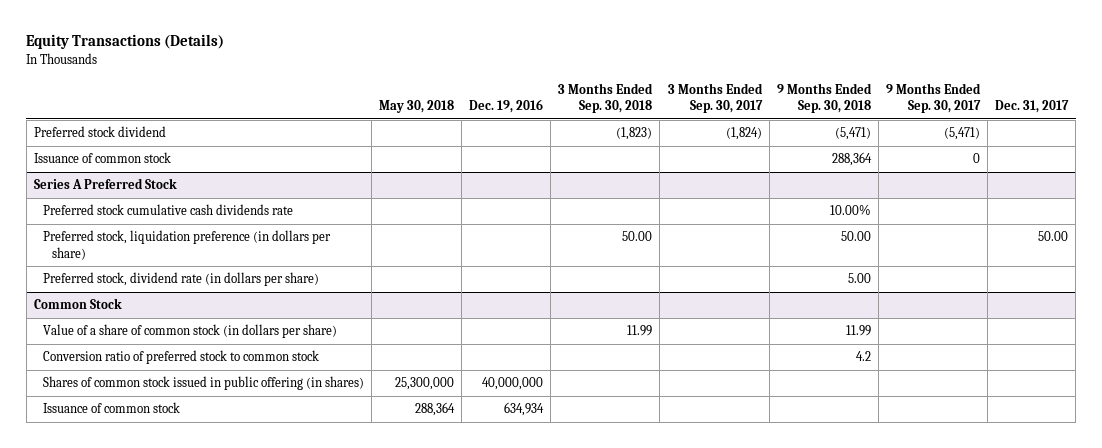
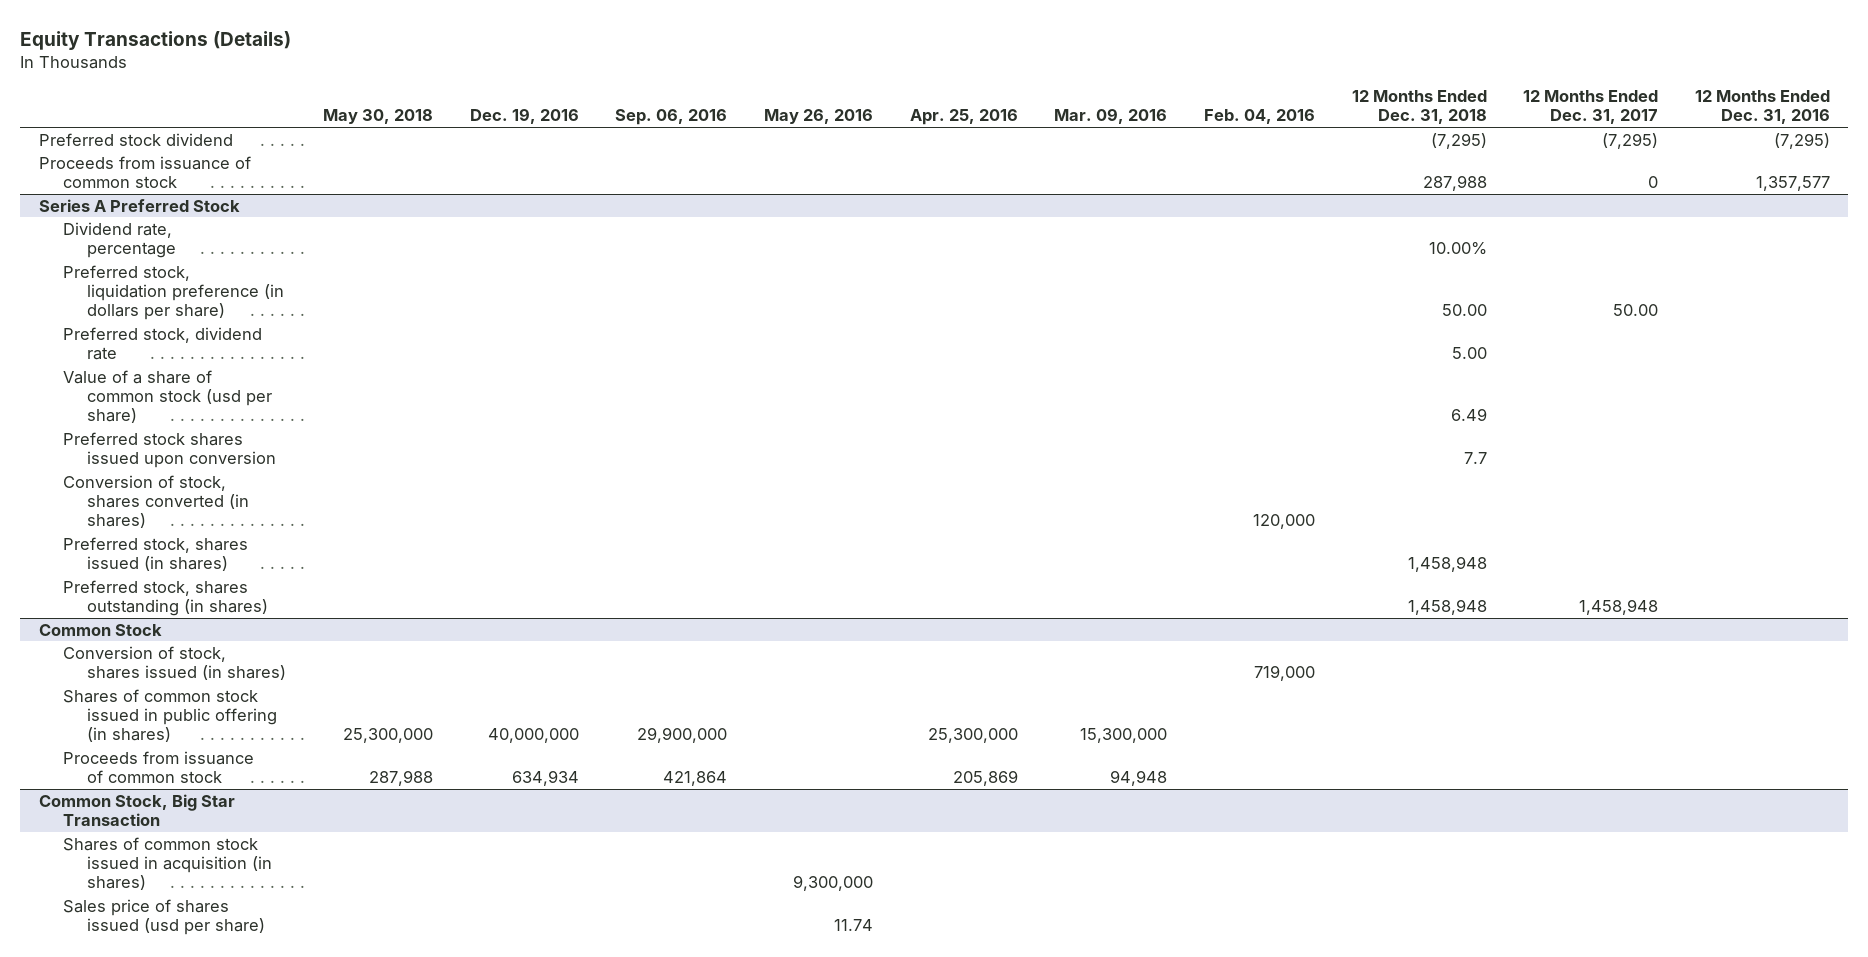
[558,82,654,114] 3 Months Ended Sep. 30, 2018 -> none
[667,82,763,114] 3 Months Ended Sep. 30, 2017 -> none
[776,82,872,114] 9 Months Ended Sep. 30, 2018 -> none
[885,82,981,114] 9 Months Ended Sep. 30, 2017 -> none
[994,100,1069,114] Dec. 31, 2017 -> none
none -> [615,109,728,126] Sep. 06, 2016
none -> [763,109,873,125] May 26, 2016
none -> [909,109,1018,126] Apr. 25, 2016
none -> [1054,108,1168,125] Mar. 09, 2016
none -> [1203,109,1315,125] Feb. 04, 2016
none -> [1351,90,1487,125] 12 Months Ended Dec. 31, 2018
none -> [1523,90,1659,125] 12 Months Ended Dec. 31, 2017
none -> [1694,90,1830,125] 12 Months Ended Dec. 31, 2016
[33,152,171,164] Issuance of common stock -> [38,155,251,188] Proceeds from issuance of common stock
[43,204,294,216] Preferred stock cumulative cash dividends rate -> [62,221,177,258] Dividend rate, percentage
[43,272,320,287] Preferred stock, dividend rate (in dollars per share) -> [62,326,262,360] Preferred stock, dividend rate
none -> [62,369,273,424] Value of a share of common stock (usd per share)
none -> [62,431,277,468] Preferred stock shares issued upon conversion
none -> [62,474,250,529] Conversion of stock, shares converted (in shares)
none -> [62,536,248,571] Preferred stock, shares issued (in shares)
none -> [62,579,269,616] Preferred stock, shares outstanding (in shares)
[43,324,338,339] Value of a share of common stock (in dollars per share) -> none
[43,350,320,365] Conversion ratio of preferred stock to common stock -> none
none -> [62,645,287,680] Conversion of stock, shares issued (in shares)
[43,402,181,414] Issuance of common stock -> [62,750,254,783] Proceeds from issuance of common stock
[415,402,456,417] 288,364 -> [368,769,433,786] 287,988
none -> [38,793,235,826] Common Stock, Big Star Transaction
none -> [62,836,273,891] Shares of common stock issued in acquisition (in shares)
none -> [62,898,266,935] Sales price of shares issued (usd per share)

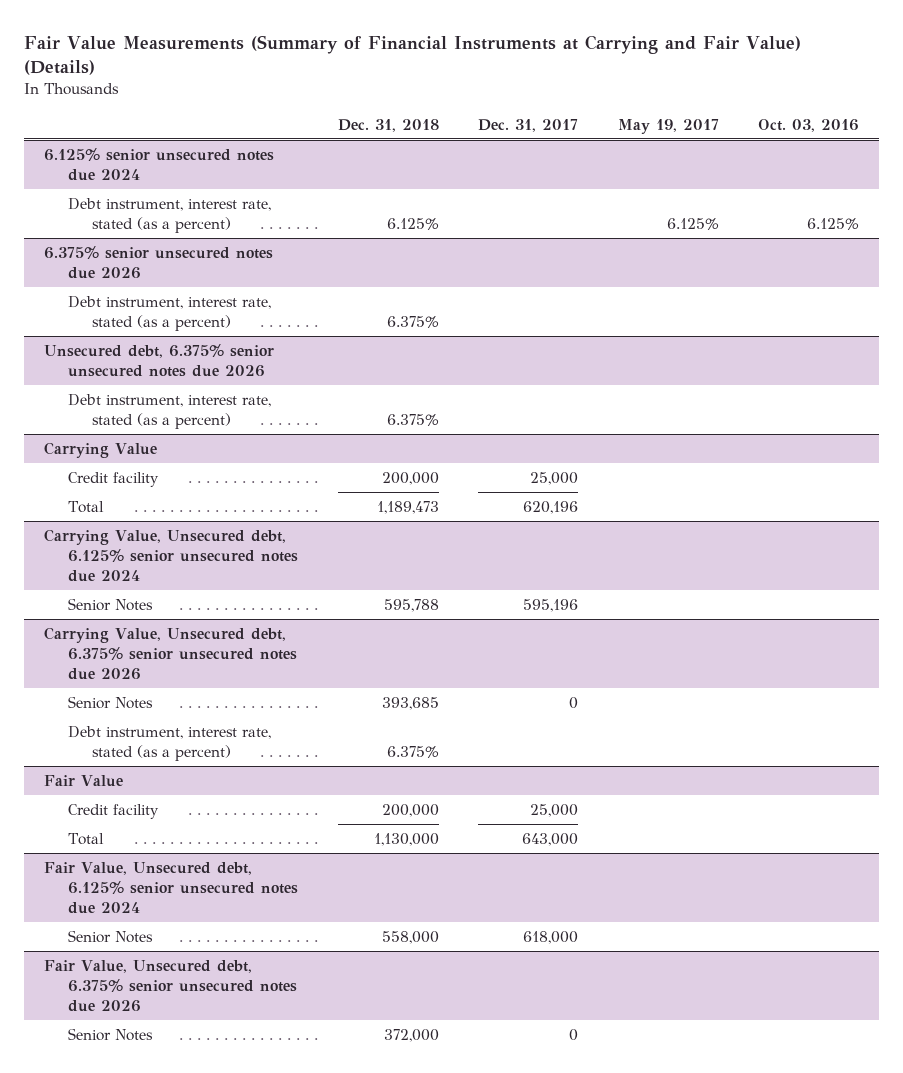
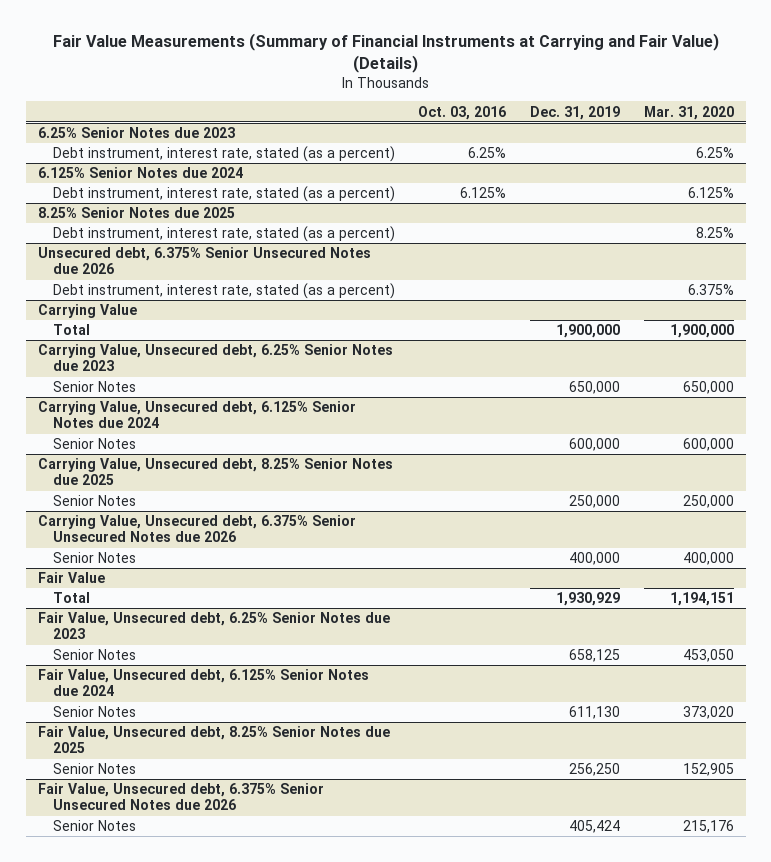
[337,118,439,132] Dec. 31, 2018 -> none
[478,118,579,132] Dec. 31, 2017 -> none
[617,118,719,134] May 19, 2017 -> none
none -> [530,105,621,120] Dec. 31, 2019
none -> [643,105,734,120] Mar. 31, 2020
none -> [37,127,235,139] 6.25% Senior Notes due 2023
none -> [52,146,395,163] Debt instrument, interest rate, stated (as a percent)
[43,147,274,182] 6.125% senior unsecured notes due 2024 -> [37,167,243,179] 6.125% Senior Notes due 2024
[43,245,273,280] 6.375% senior unsecured notes due 2026 -> none
[68,295,272,332] Debt instrument, interest rate, stated (as a percent) -> none
none -> [37,207,235,219] 8.25% Senior Notes due 2025
none -> [52,226,395,243] Debt instrument, interest rate, stated (as a percent)
[43,343,274,378] Unsecured debt, 6.375% senior unsecured notes due 2026 -> [37,247,371,275] Unsecured debt, 6.375% Senior Unsecured Notes due 2026
[68,471,160,487] Credit facility -> none
none -> [37,344,393,372] Carrying Value, Unsecured debt, 6.25% Senior Notes due 2023
none -> [52,381,136,393] Senior Notes
[43,528,299,583] Carrying Value, Unsecured debt, 6.125% senior unsecured notes due 2024 -> [37,401,356,429] Carrying Value, Unsecured debt, 6.125% Senior Notes due 2024
none -> [37,458,393,486] Carrying Value, Unsecured debt, 8.25% Senior Notes due 2025
none -> [52,495,136,507] Senior Notes
[43,626,298,681] Carrying Value, Unsecured debt, 6.375% senior unsecured notes due 2026 -> [37,515,356,543] Carrying Value, Unsecured debt, 6.375% Senior Unsecured Notes due 2026
[68,725,272,762] Debt instrument, interest rate, stated (as a percent) -> none
[68,803,160,819] Credit facility -> none
none -> [37,612,390,640] Fair Value, Unsecured debt, 6.25% Senior Notes due 2023
none -> [52,649,136,661] Senior Notes
[43,861,299,915] Fair Value, Unsecured debt, 6.125% senior unsecured notes due 2024 -> [37,669,369,697] Fair Value, Unsecured debt, 6.125% Senior Notes due 2024
none -> [37,726,390,754] Fair Value, Unsecured debt, 8.25% Senior Notes due 2025
none -> [52,763,136,775] Senior Notes
[43,959,298,1013] Fair Value, Unsecured debt, 6.375% senior unsecured notes due 2026 -> [37,783,324,811] Fair Value, Unsecured debt, 6.375% Senior Unsecured Notes due 2026

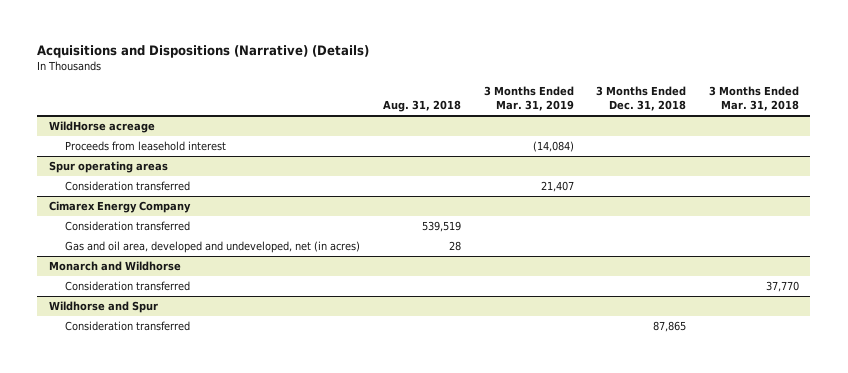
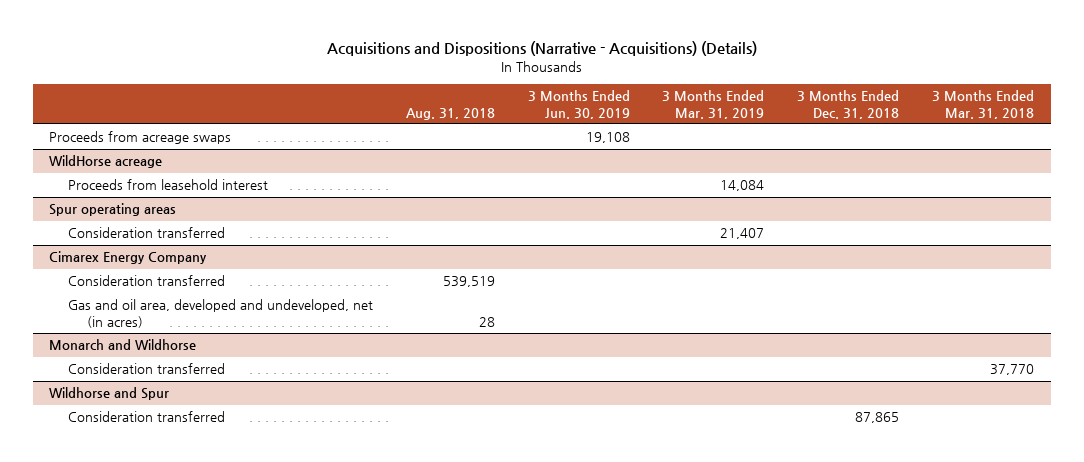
[37,44,370,58] Acquisitions and Dispositions (Narrative) (Details) -> [326,41,757,57] Acquisitions and Dispositions (Narrative - Acquisitions) (Details)
none -> [527,90,630,119] 3 Months Ended Jun. 30, 2019
none -> [49,131,232,145] Proceeds from acreage swaps
[532,141,574,153] (14,084) -> [720,180,765,192] 14,084

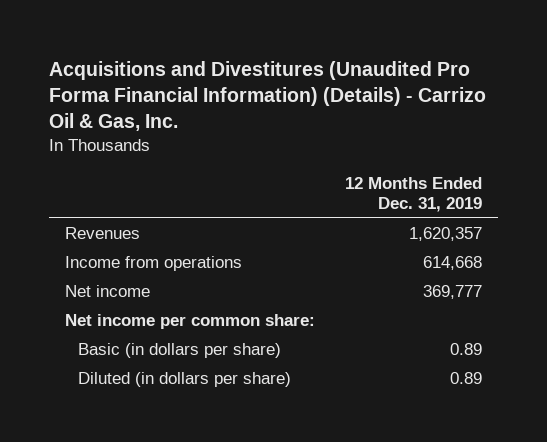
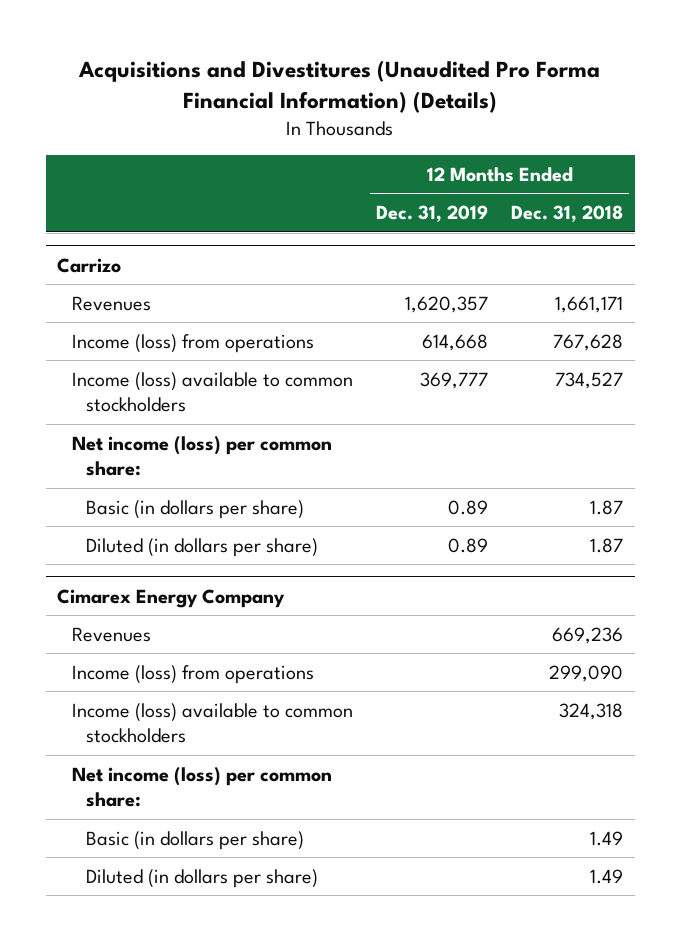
[49,60,487,132] Acquisitions and Divestitures (Unaudited Pro Forma Financial Information) (Details) - Carrizo Oil & Gas, Inc. -> [78,59,601,113] Acquisitions and Divestitures (Unaudited Pro Forma Financial Information) (Details)
none -> [511,205,624,223] Dec. 31, 2018
none -> [57,257,122,273] Carrizo
[64,256,242,272] Income from operations -> [71,333,314,353] Income (loss) from operations
[64,285,150,298] Net income -> [71,371,353,413] Income (loss) available to common stockholders
[64,314,315,330] Net income per common share: -> [71,435,332,477] Net income (loss) per common share:
none -> [57,588,286,608] Cimarex Energy Company
none -> [71,626,151,642] Revenues
none -> [71,664,314,684] Income (loss) from operations
none -> [71,702,353,744] Income (loss) available to common stockholders
none -> [71,766,332,808] Net income (loss) per common share:
none -> [86,830,305,850] Basic (in dollars per share)
none -> [86,868,319,888] Diluted (in dollars per share)

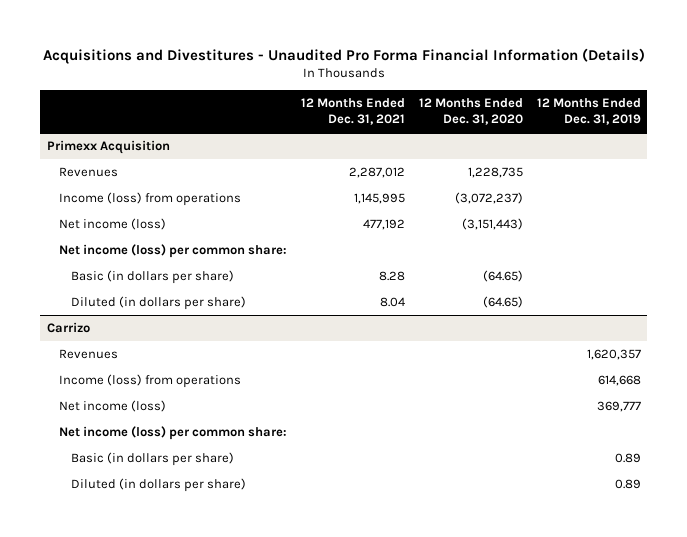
[78,59,601,113] Acquisitions and Divestitures (Unaudited Pro Forma Financial Information) (Details) -> [42,48,645,65] Acquisitions and Divestitures - Unaudited Pro Forma Financial Information (Details)
[511,205,624,223] Dec. 31, 2018 -> none
none -> [300,98,405,126] 12 Months Ended Dec. 31, 2021
none -> [418,98,523,126] 12 Months Ended Dec. 31, 2020
none -> [46,140,170,155] Primexx Acquisition
none -> [58,167,118,178] Revenues
none -> [58,192,241,207] Income (loss) from operations
none -> [58,218,166,231] Net income (loss)
none -> [58,244,287,259] Net income (loss) per common share:
none -> [70,270,234,285] Basic (in dollars per share)
none -> [70,296,246,311] Diluted (in dollars per share)
[71,371,353,413] Income (loss) available to common stockholders -> [58,400,166,413] Net income (loss)
[57,588,286,608] Cimarex Energy Company -> none
[71,626,151,642] Revenues -> none
[71,664,314,684] Income (loss) from operations -> none
[71,702,353,744] Income (loss) available to common stockholders -> none
[71,766,332,808] Net income (loss) per common share: -> none
[86,830,305,850] Basic (in dollars per share) -> none
[86,868,319,888] Diluted (in dollars per share) -> none

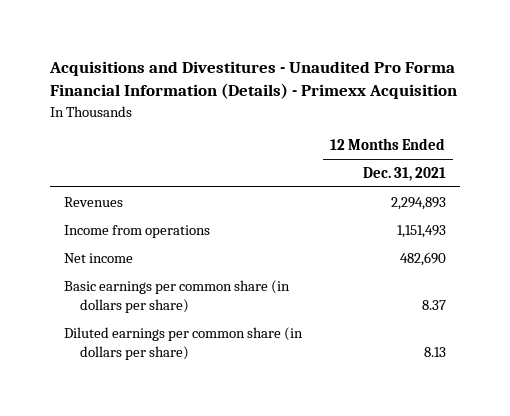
[42,48,645,65] Acquisitions and Divestitures - Unaudited Pro Forma Financial Information (Details) -> [48,61,457,100] Acquisitions and Divestitures - Unaudited Pro Forma Financial Information (Details) - Primexx Acquisition
[418,98,523,126] 12 Months Ended Dec. 31, 2020 -> none
[536,98,641,126] 12 Months Ended Dec. 31, 2019 -> none
[46,140,170,155] Primexx Acquisition -> none
[58,167,118,178] Revenues -> none
[58,192,241,207] Income (loss) from operations -> none
[58,218,166,231] Net income (loss) -> none
[58,244,287,259] Net income (loss) per common share: -> none
[70,270,234,285] Basic (in dollars per share) -> none
[70,296,246,311] Diluted (in dollars per share) -> none
[46,322,90,334] Carrizo -> none
[58,349,118,360] Revenues -> none
[58,374,241,389] Income (loss) from operations -> none
[58,400,166,413] Net income (loss) -> none
[58,426,287,441] Net income (loss) per common share: -> none
[70,452,234,467] Basic (in dollars per share) -> none
[70,478,246,493] Diluted (in dollars per share) -> none
none -> [64,196,124,207] Revenues
none -> [64,224,211,238] Income from operations
none -> [64,252,134,263] Net income
none -> [64,279,291,313] Basic earnings per common share (in dollars per share)
none -> [64,326,304,360] Diluted earnings per common share (in dollars per share)

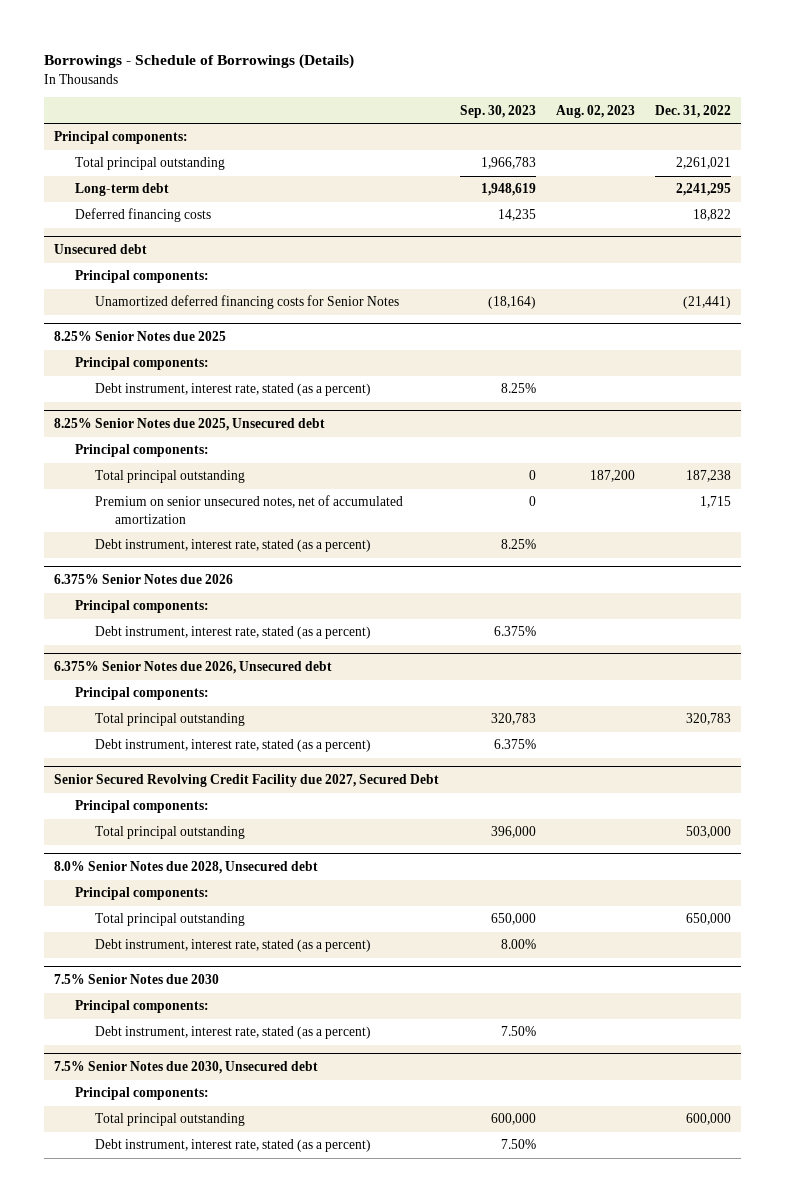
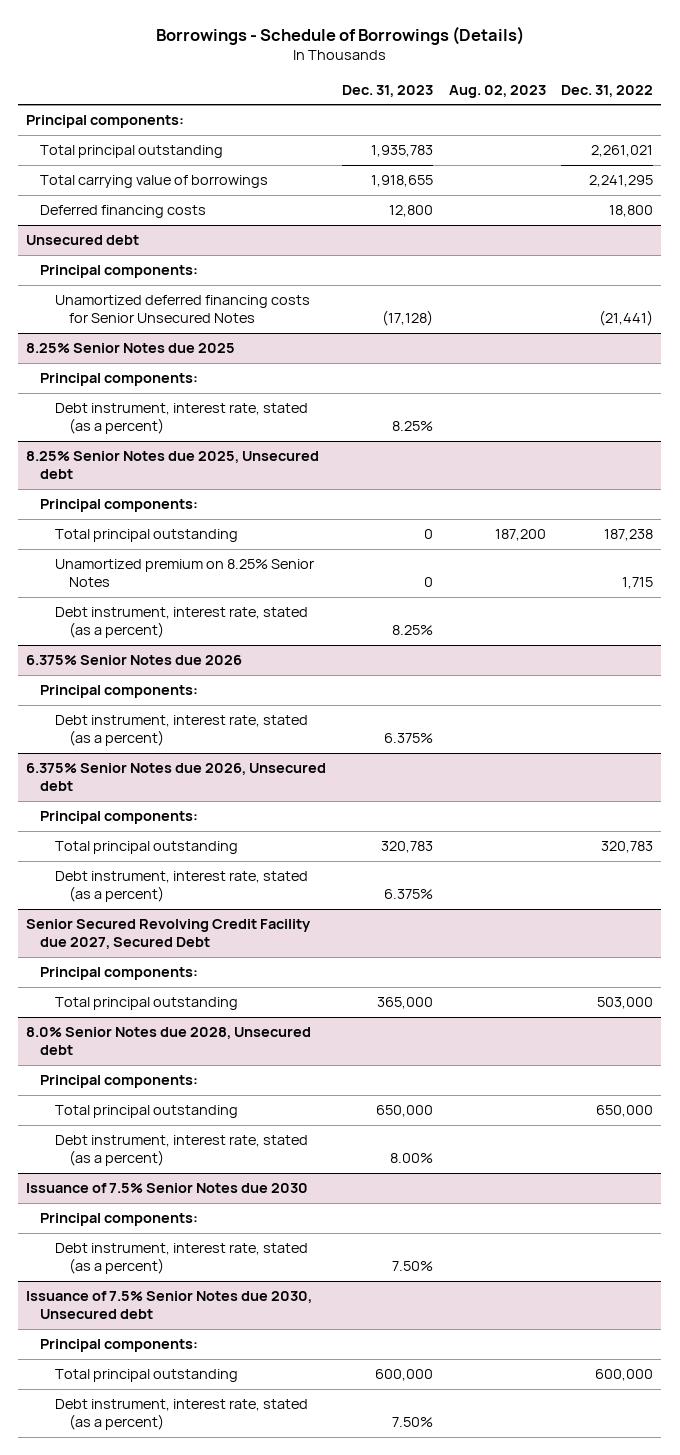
[459,104,536,118] Sep. 30, 2023 -> none
none -> [341,84,433,97] Dec. 31, 2023
[74,183,169,197] Long-term debt -> [40,175,269,189] Total carrying value of borrowings
[693,209,732,222] 18,822 -> [609,205,654,218] 18,800
[94,295,399,310] Unamortized deferred financing costs for Senior Notes -> [54,295,310,324] Unamortized deferred financing costs for Senior Unsecured Notes
[94,495,403,524] Premium on senior unsecured notes, net of accumulated amortization -> [54,559,314,588] Unamortized premium on 8.25% Senior Notes
[54,974,220,985] 7.5% Senior Notes due 2030 -> none
[74,1000,209,1014] Principal components: -> none
[94,1026,371,1040] Debt instrument, interest rate, stated (as a percent) -> none
none -> [26,1183,309,1194] Issuance of 7.5% Senior Notes due 2030
none -> [40,1213,199,1227] Principal components:
none -> [54,1243,308,1275] Debt instrument, interest rate, stated (as a percent)
[54,1061,319,1075] 7.5% Senior Notes due 2030, Unsecured debt -> [26,1291,313,1320] Issuance of 7.5% Senior Notes due 2030, Unsecured debt

